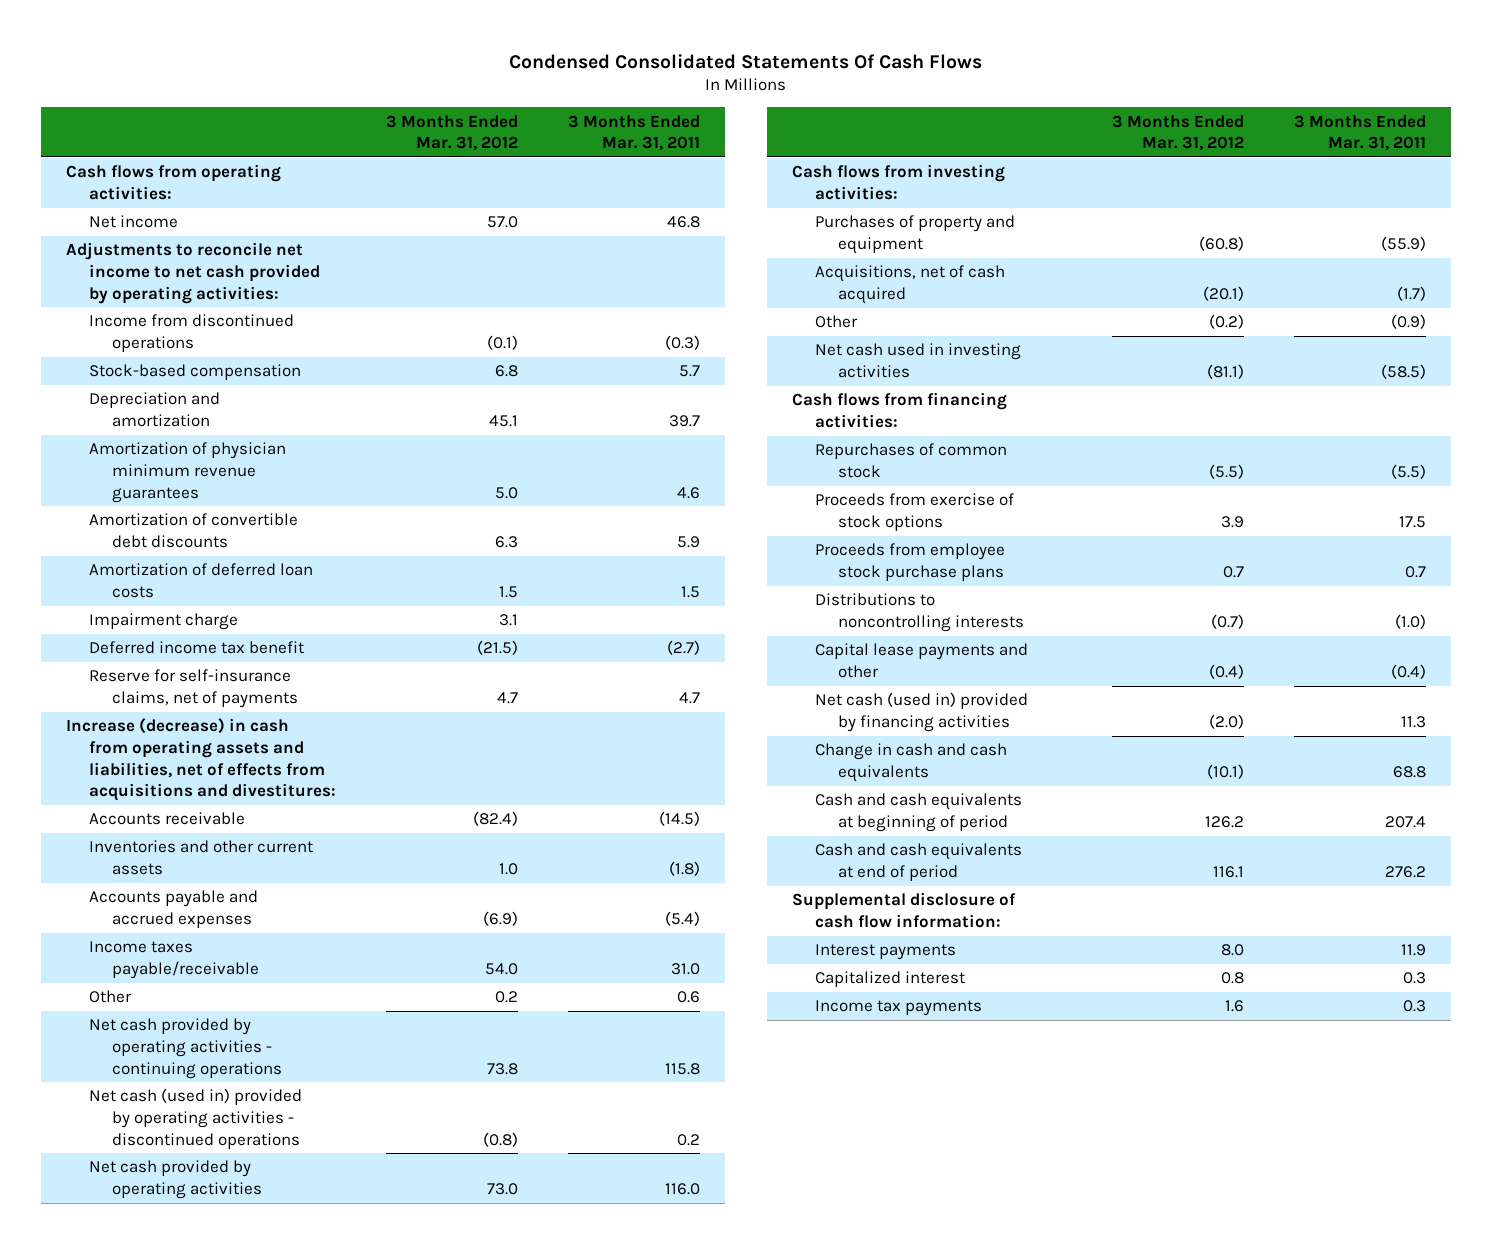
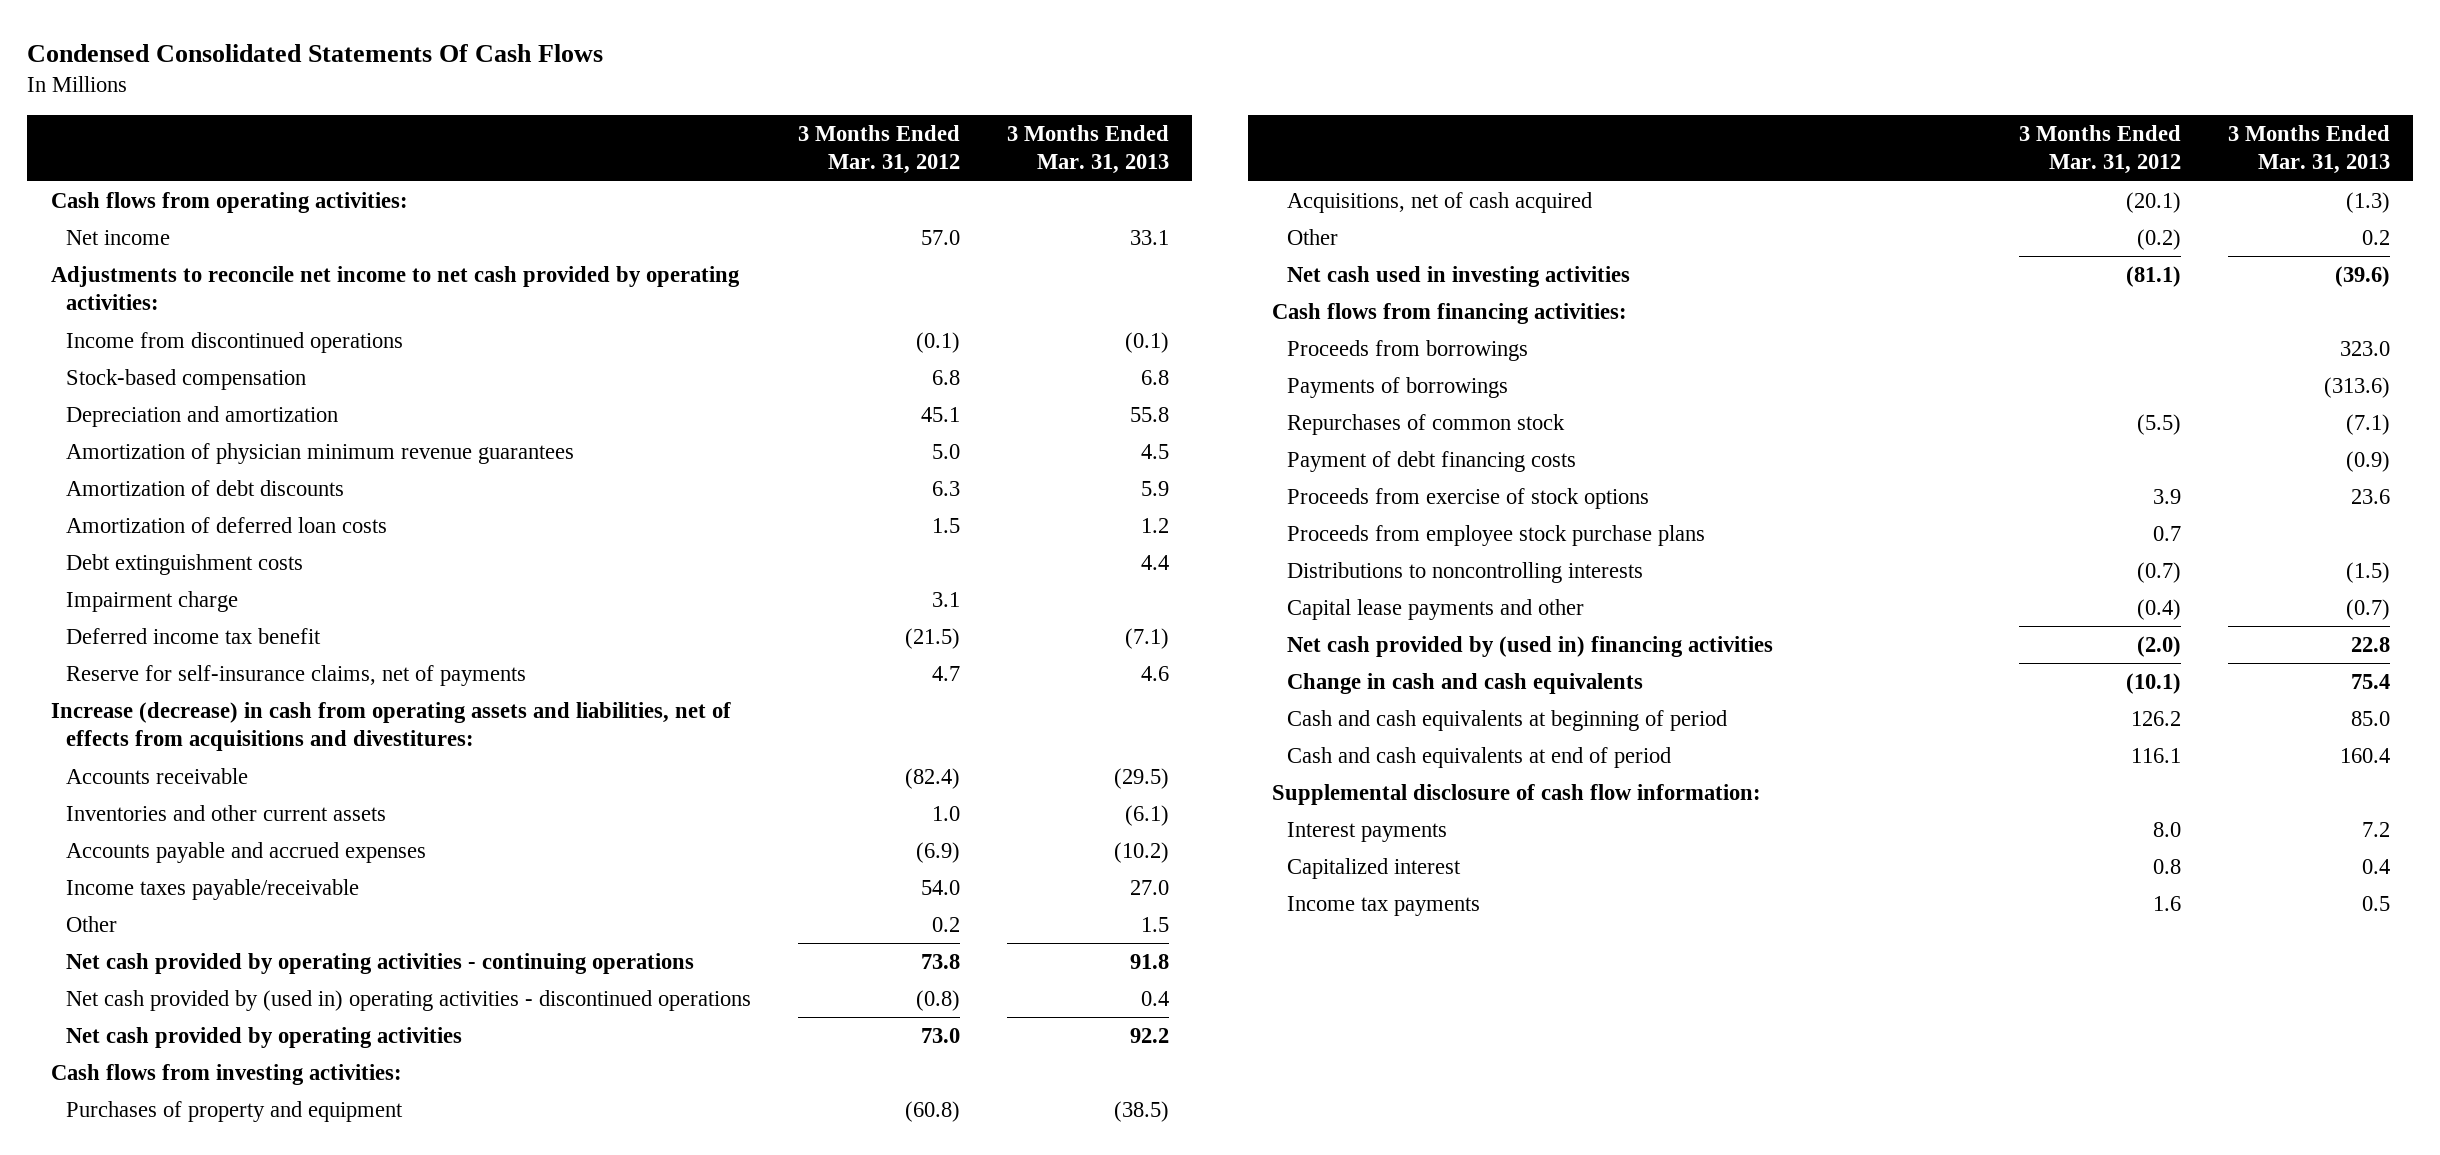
[568,114,701,152] 3 Months Ended Mar. 31, 2011 -> none
none -> [1006,124,1169,175] 3 Months Ended Mar. 31, 2013
[89,513,299,549] Amortization of convertible debt discounts -> [66,479,345,496] Amortization of debt discounts
none -> [66,553,304,575] Debt extinguishment costs
[89,1088,303,1149] Net cash (used in) provided by operating activities - discontinued operations -> [66,989,752,1011] Net cash provided by (used in) operating activities - discontinued operations
none -> [1287,339,1529,361] Proceeds from borrowings
none -> [1287,376,1509,398] Payments of borrowings
none -> [1287,450,1577,472] Payment of debt financing costs
[815,692,1029,733] Net cash (used in) provided by financing activities -> [1287,635,1774,657] Net cash provided by (used in) financing activities

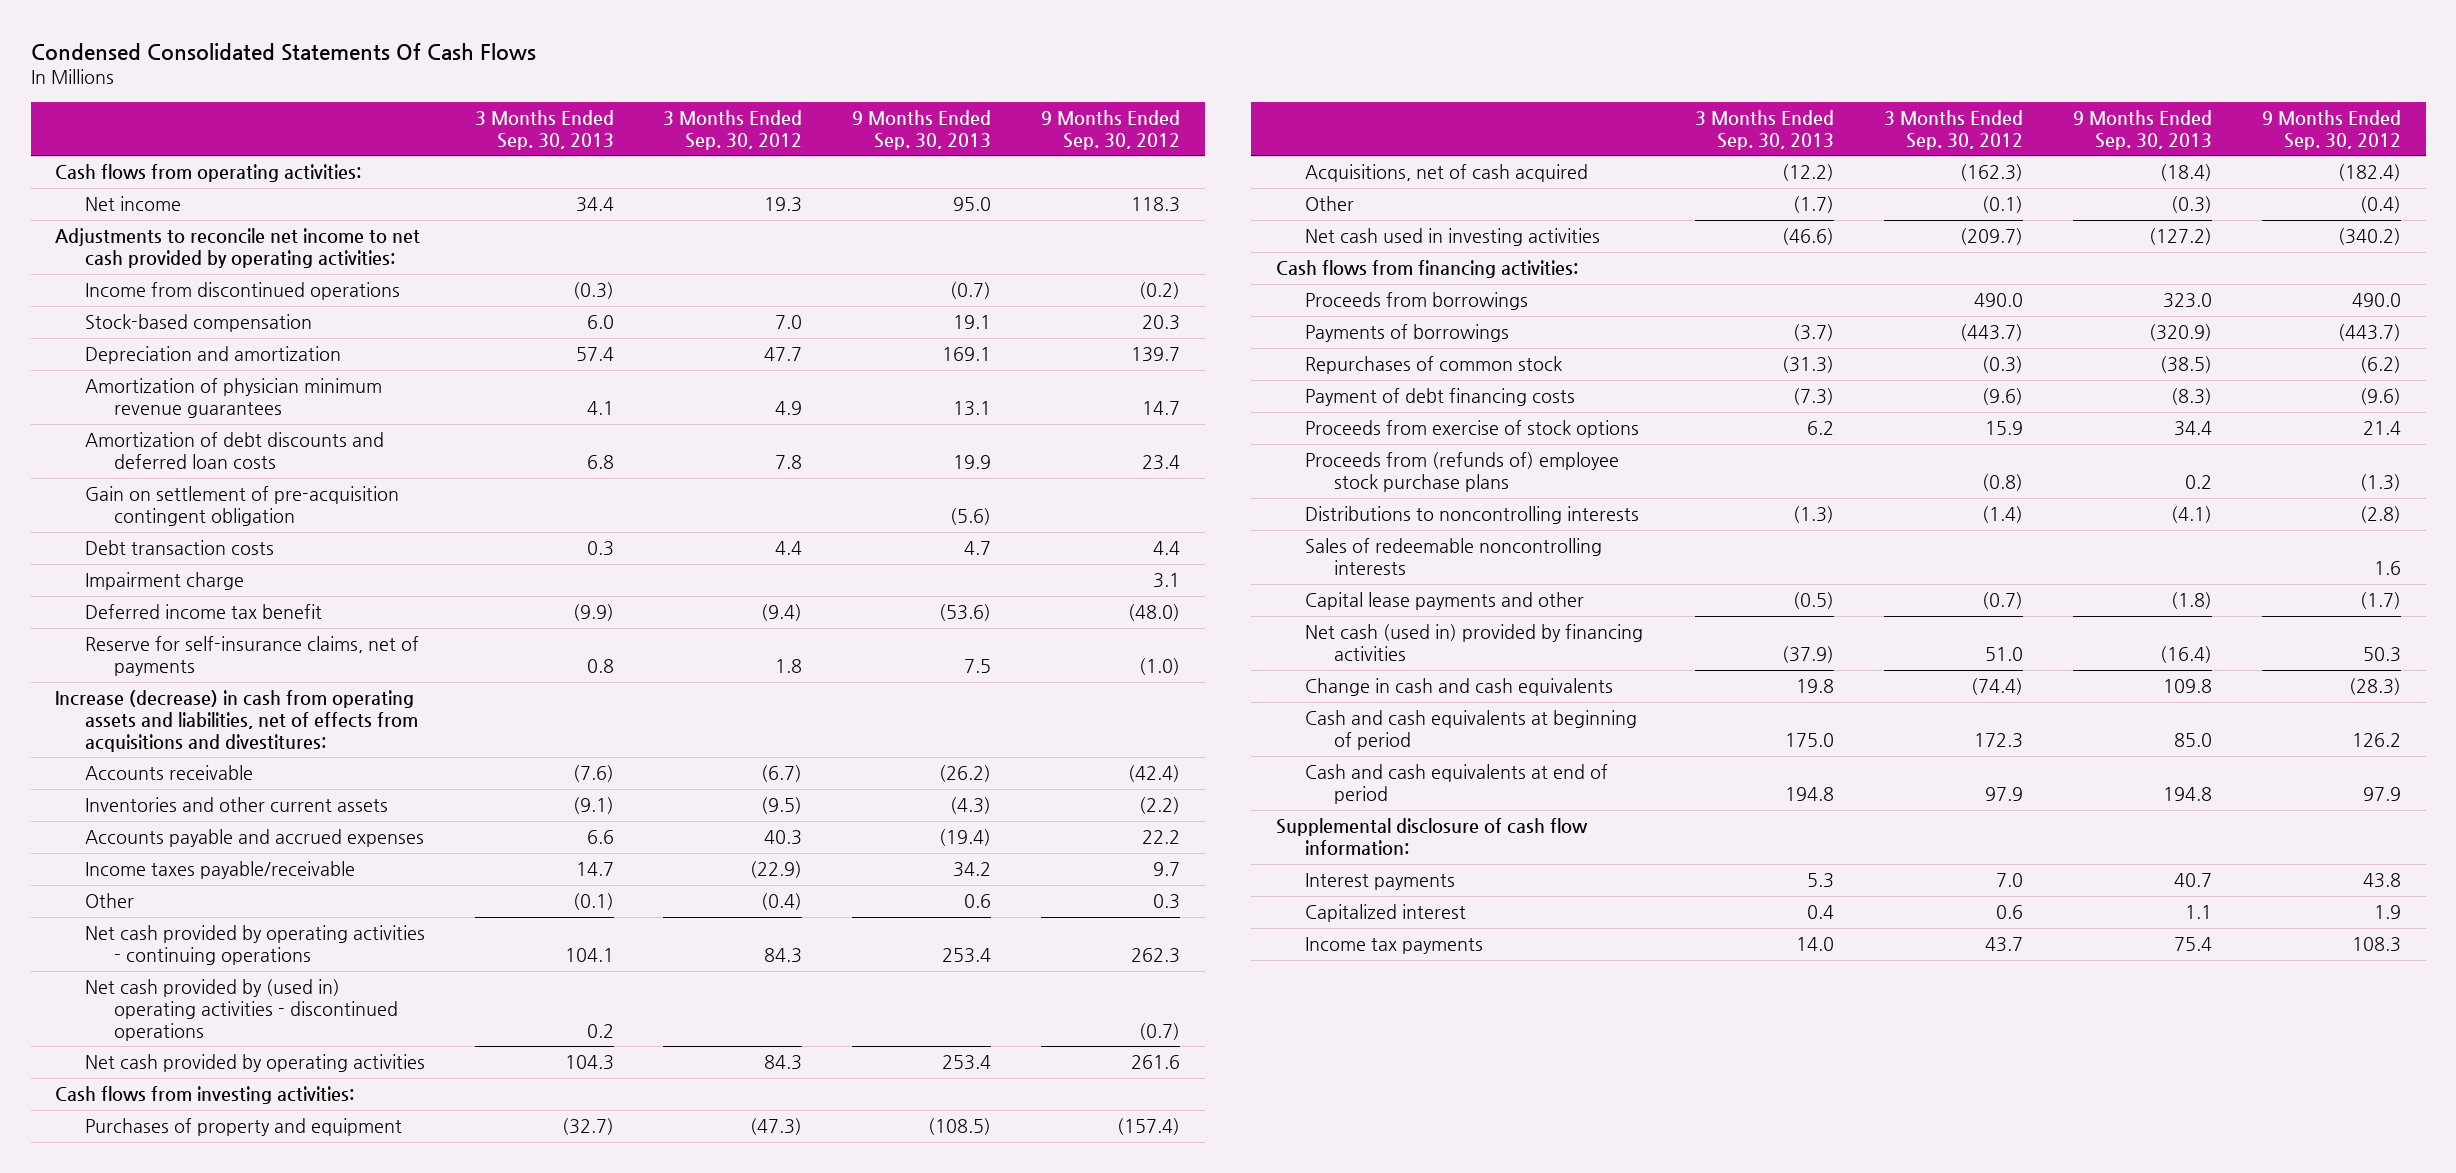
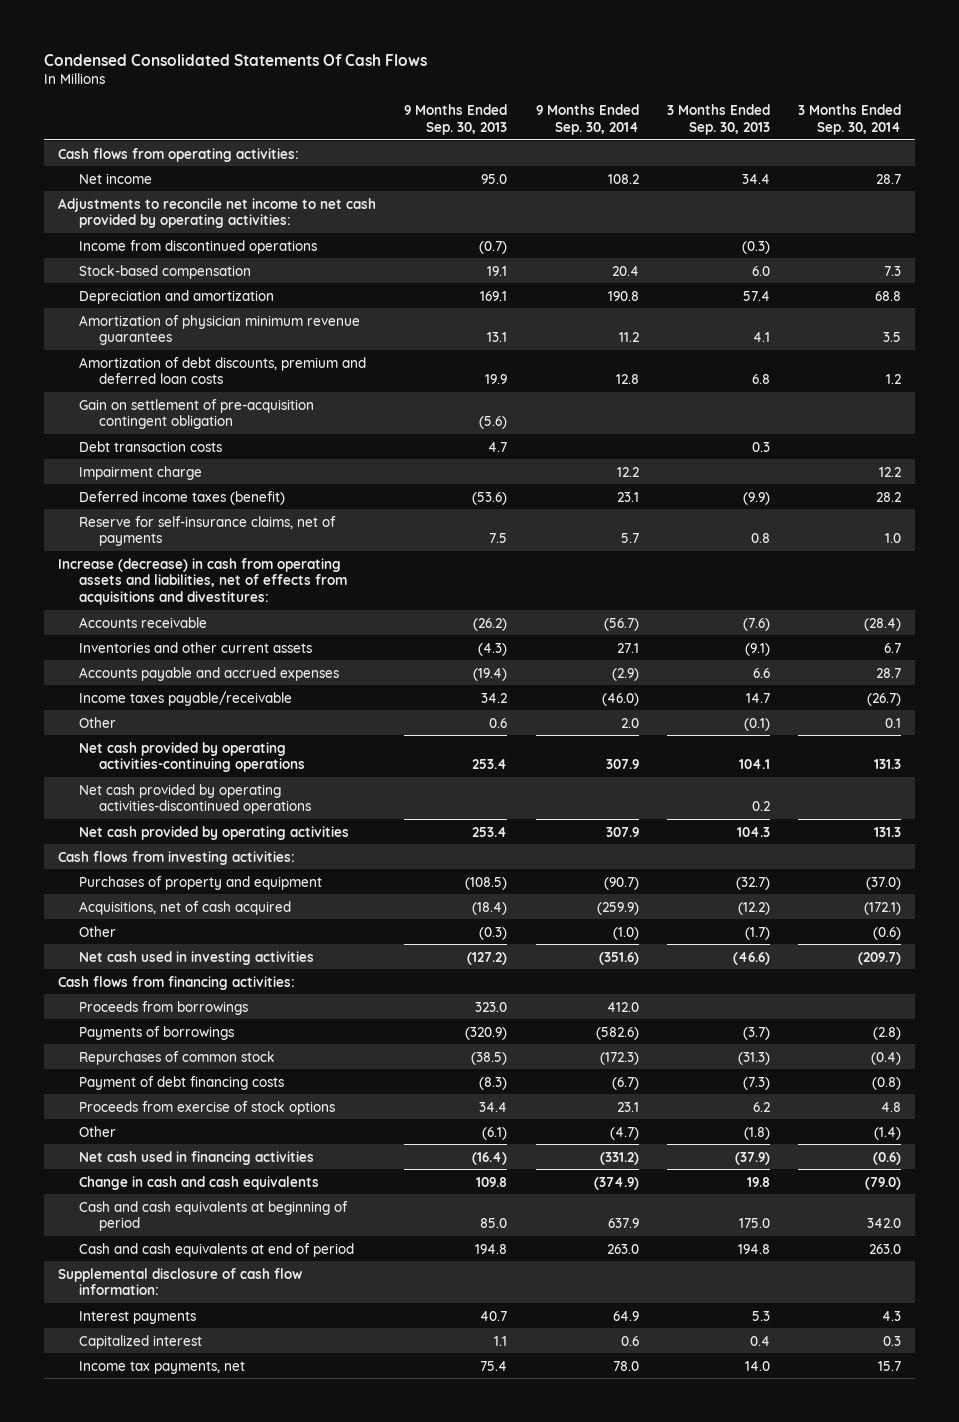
[663,109,803,150] 3 Months Ended Sep. 30, 2012 -> none
[1041,109,1181,150] 9 Months Ended Sep. 30, 2012 -> none
none -> [535,104,639,136] 9 Months Ended Sep. 30, 2014
none -> [797,104,901,136] 3 Months Ended Sep. 30, 2014
[84,432,384,469] Amortization of debt discounts and deferred loan costs -> [78,356,366,385] Amortization of debt discounts, premium and deferred loan costs
[84,604,322,620] Deferred income tax benefit -> [78,490,285,505] Deferred income taxes (benefit)
[84,925,425,965] Net cash provided by operating activities - continuing operations -> [78,741,305,773] Net cash provided by operating activities-continuing operations
[84,979,398,1041] Net cash provided by (used in) operating activities - discontinued operations -> [78,783,311,815] Net cash provided by operating activities-discontinued operations
[1304,452,1619,492] Proceeds from (refunds of) employee stock purchase plans -> none
[1304,506,1639,525] Distributions to noncontrolling interests -> none
[1304,538,1602,575] Sales of redeemable noncontrolling interests -> none
[1304,592,1584,611] Capital lease payments and other -> [78,1125,116,1137] Other
[1792,592,1834,610] (0.5) -> [743,1126,770,1140] (1.8)
[2170,592,2212,610] (1.8) -> [482,1126,508,1140] (6.1)
[1304,624,1643,661] Net cash (used in) provided by financing activities -> [78,1150,314,1165] Net cash used in financing activities
[1304,937,1483,955] Income tax payments -> [78,1360,245,1374] Income tax payments, net

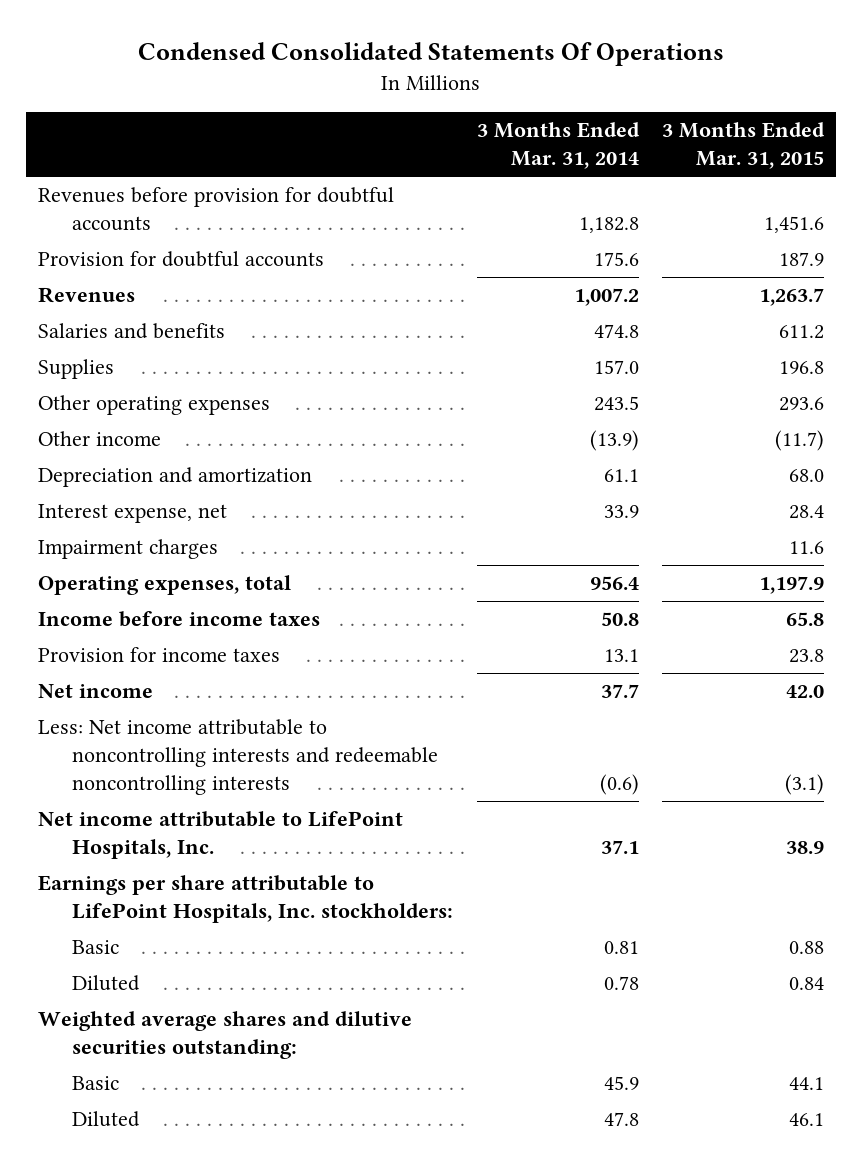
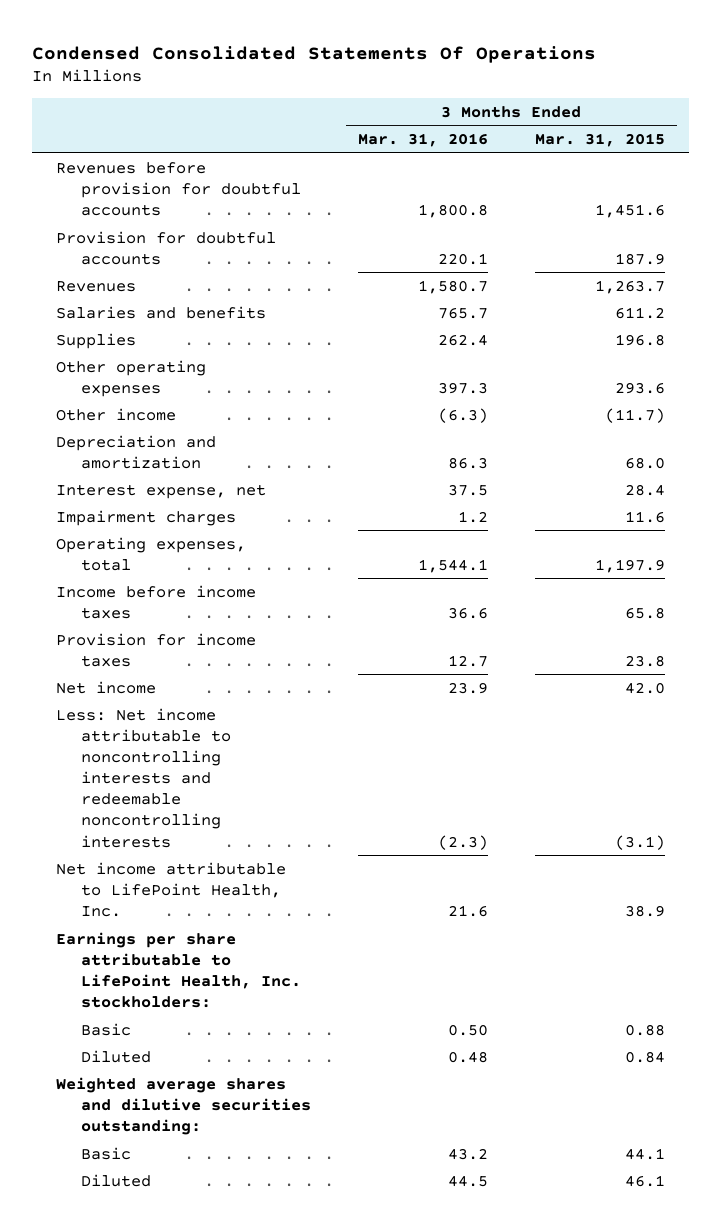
[476,122,640,170] 3 Months Ended Mar. 31, 2014 -> none
none -> [357,133,488,148] Mar. 31, 2016
[37,811,403,859] Net income attributable to LifePoint Hospitals, Inc. -> [55,861,286,917] Net income attributable to LifePoint Health, Inc.
[37,875,454,923] Earnings per share attributable to LifePoint Hospitals, Inc. stockholders: -> [55,931,301,1009] Earnings per share attributable to LifePoint Health, Inc. stockholders:

